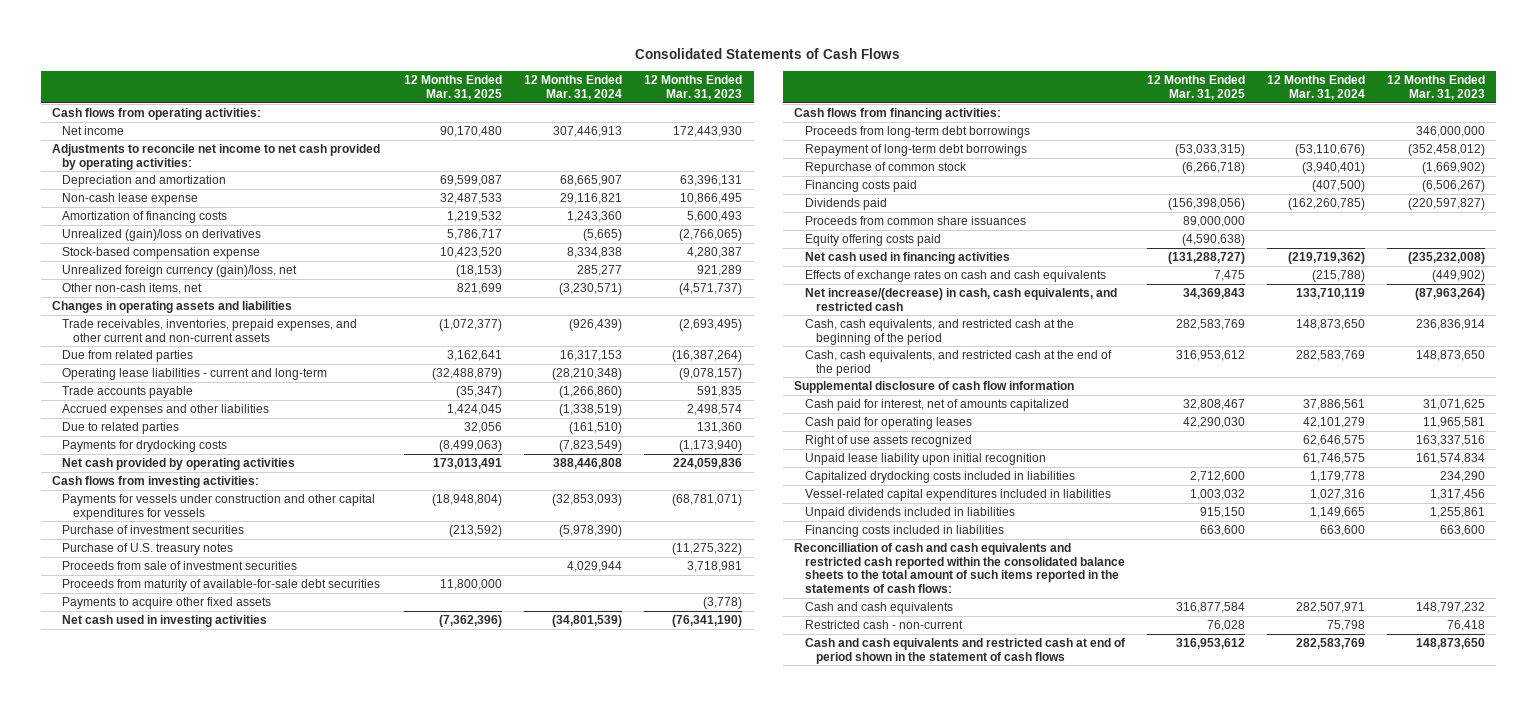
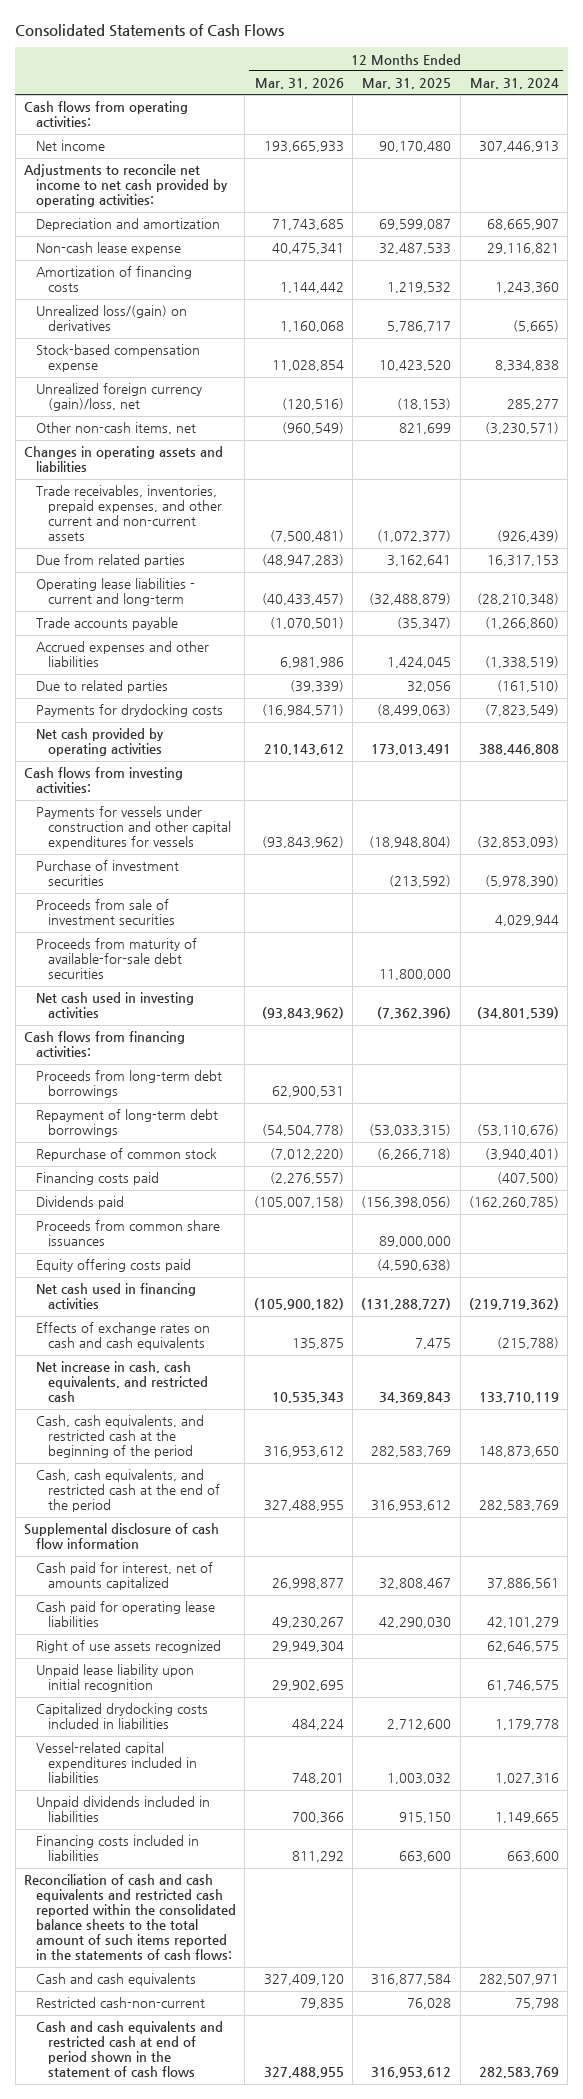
[644,75,743,100] 12 Months Ended Mar. 31, 2023 -> none
none -> [254,78,344,90] Mar. 31, 2026
[62,228,262,241] Unrealized (gain)/loss on derivatives -> [36,305,188,332] Unrealized loss/(gain) on derivatives
[62,542,234,555] Purchase of U.S. treasury notes -> none
[62,596,272,609] Payments to acquire other fixed assets -> none
[804,287,1117,311] Net increase/(decrease) in cash, cash equivalents, and restricted cash -> [36,1361,209,1403] Net increase in cash, cash equivalents, and restricted cash
[804,416,972,429] Cash paid for operating leases -> [36,1601,216,1628] Cash paid for operating lease liabilities
[794,542,1125,594] Reconcilliation of cash and cash equivalents and restricted cash reported within the consolidated balance sheets to the total amount of such items reported in the statements of cash flows: -> [24,1874,237,1961] Reconciliation of cash and cash equivalents and restricted cash reported within the consolidated balance sheets to the total amount of such items reported in the statements of cash flows:
[804,619,963,629] Restricted cash - non-current -> [36,1997,206,2009] Restricted cash-non-current

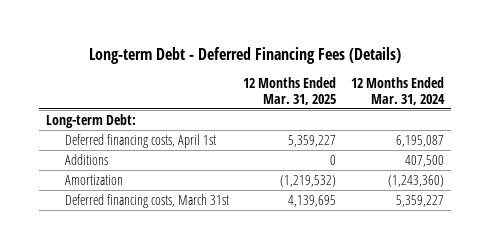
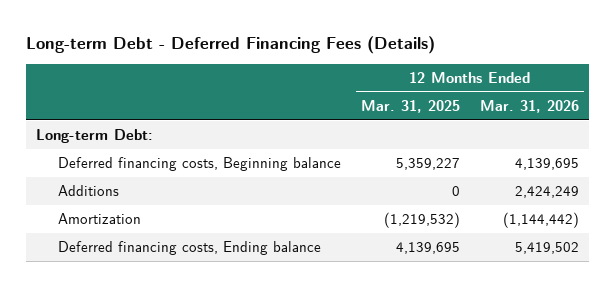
[350,76,445,105] 12 Months Ended Mar. 31, 2024 -> none
none -> [480,99,580,113] Mar. 31, 2026
[64,133,216,148] Deferred financing costs, April 1st -> [58,157,342,172] Deferred financing costs, Beginning balance
[64,193,229,208] Deferred financing costs, March 31st -> [58,241,322,256] Deferred financing costs, Ending balance

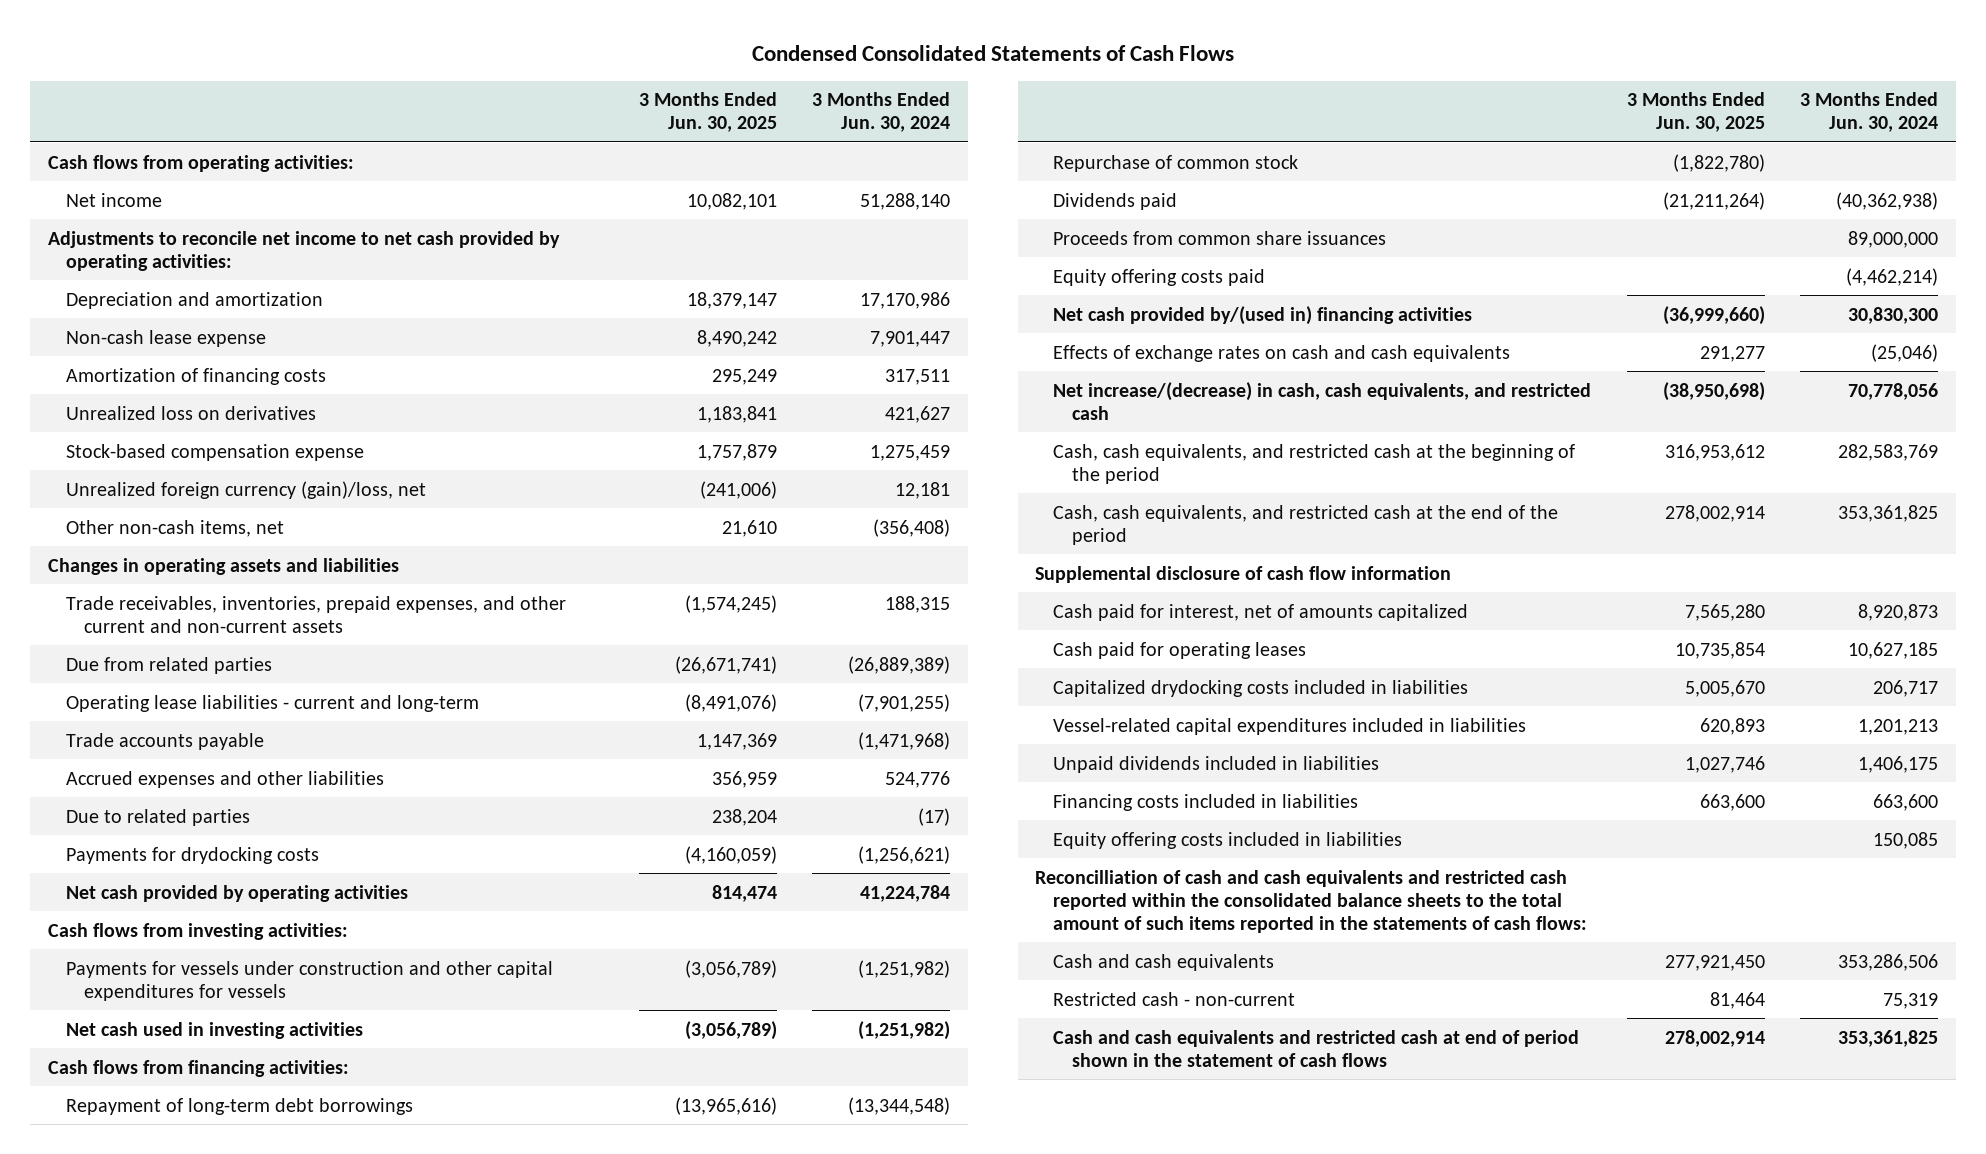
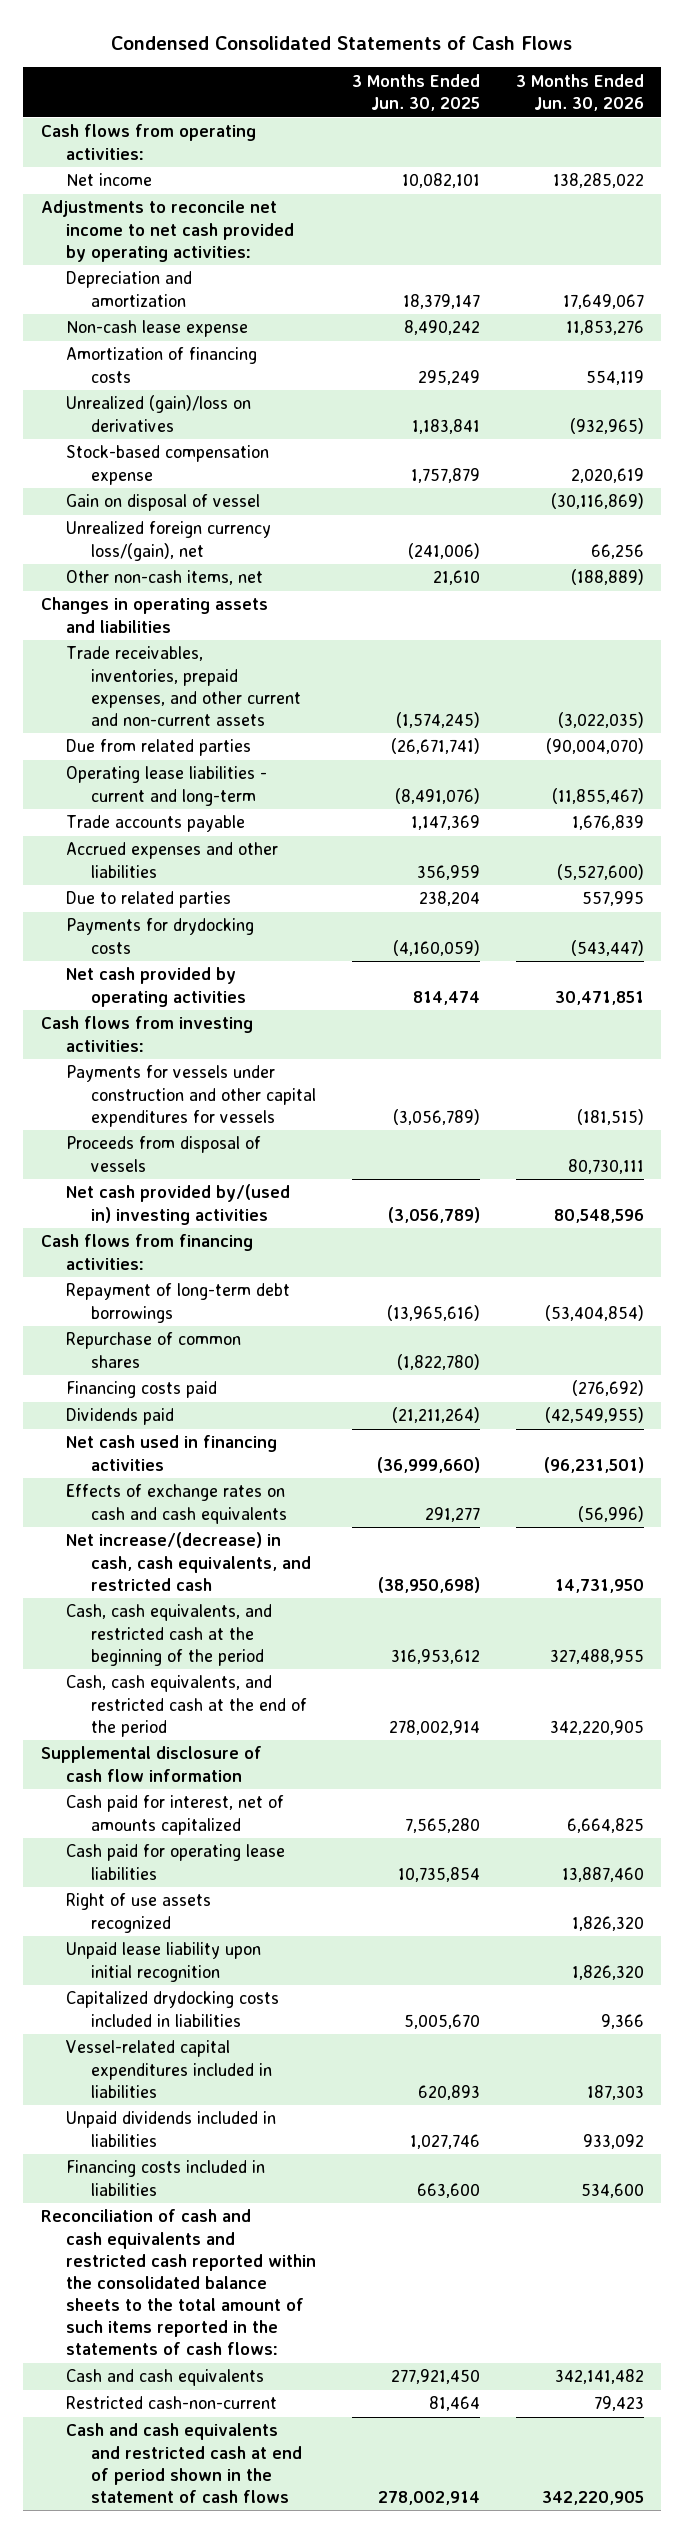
[812,92,951,133] 3 Months Ended Jun. 30, 2024 -> none
none -> [515,73,644,111] 3 Months Ended Jun. 30, 2026
[65,405,316,420] Unrealized loss on derivatives -> [65,395,251,432] Unrealized (gain)/loss on derivatives
none -> [65,494,260,512] Gain on disposal of vessel
[65,480,426,499] Unrealized foreign currency (gain)/loss, net -> [65,521,271,561] Unrealized foreign currency loss/(gain), net
none -> [65,1136,261,1172] Proceeds from disposal of vessels
[65,1021,363,1039] Net cash used in investing activities -> [65,1184,290,1225] Net cash provided by/(used in) investing activities
[1053,154,1299,172] Repurchase of common stock -> [65,1332,241,1368] Repurchase of common shares
none -> [65,1381,217,1399] Financing costs paid
[1053,230,1387,245] Proceeds from common share issuances -> none
[1053,268,1266,286] Equity offering costs paid -> none
[1053,305,1473,325] Net cash provided by/(used in) financing activities -> [65,1435,277,1471] Net cash used in financing activities
[1053,641,1307,659] Cash paid for operating leases -> [65,1844,285,1880] Cash paid for operating lease liabilities
none -> [65,1893,211,1933] Right of use assets recognized
none -> [65,1942,261,1982] Unpaid lease liability upon initial recognition
[1053,831,1403,849] Equity offering costs included in liabilities -> none
[1035,869,1588,933] Reconcilliation of cash and cash equivalents and restricted cash reported within the consolidated balance sheets to the total amount of such items reported in the statements of cash flows: -> [40,2209,316,2356] Reconciliation of cash and cash equivalents and restricted cash reported within the consolidated balance sheets to the total amount of such items reported in the statements of cash flows:
[1053,991,1296,1006] Restricted cash - non-current -> [65,2396,277,2410] Restricted cash-non-current

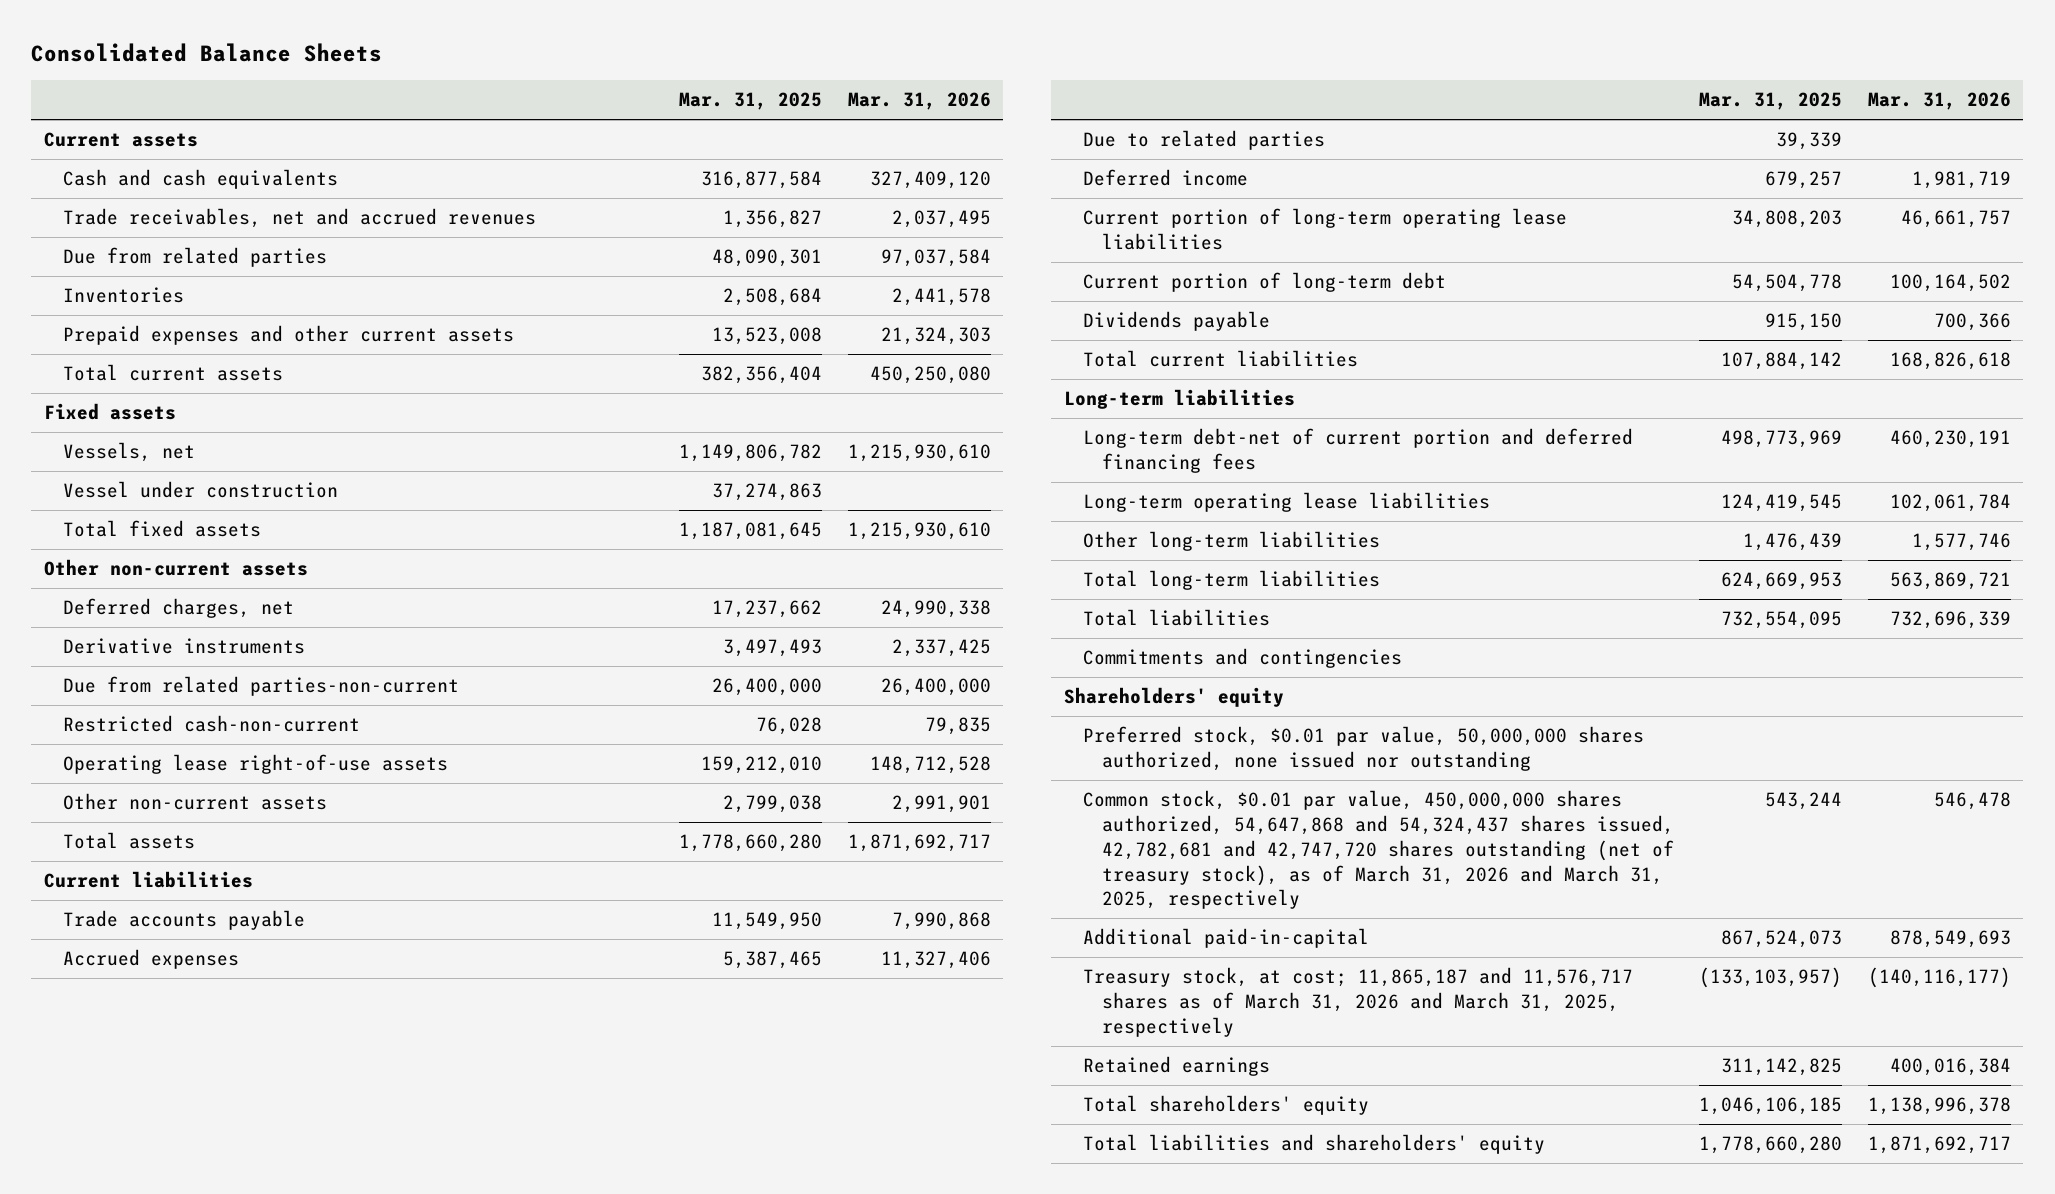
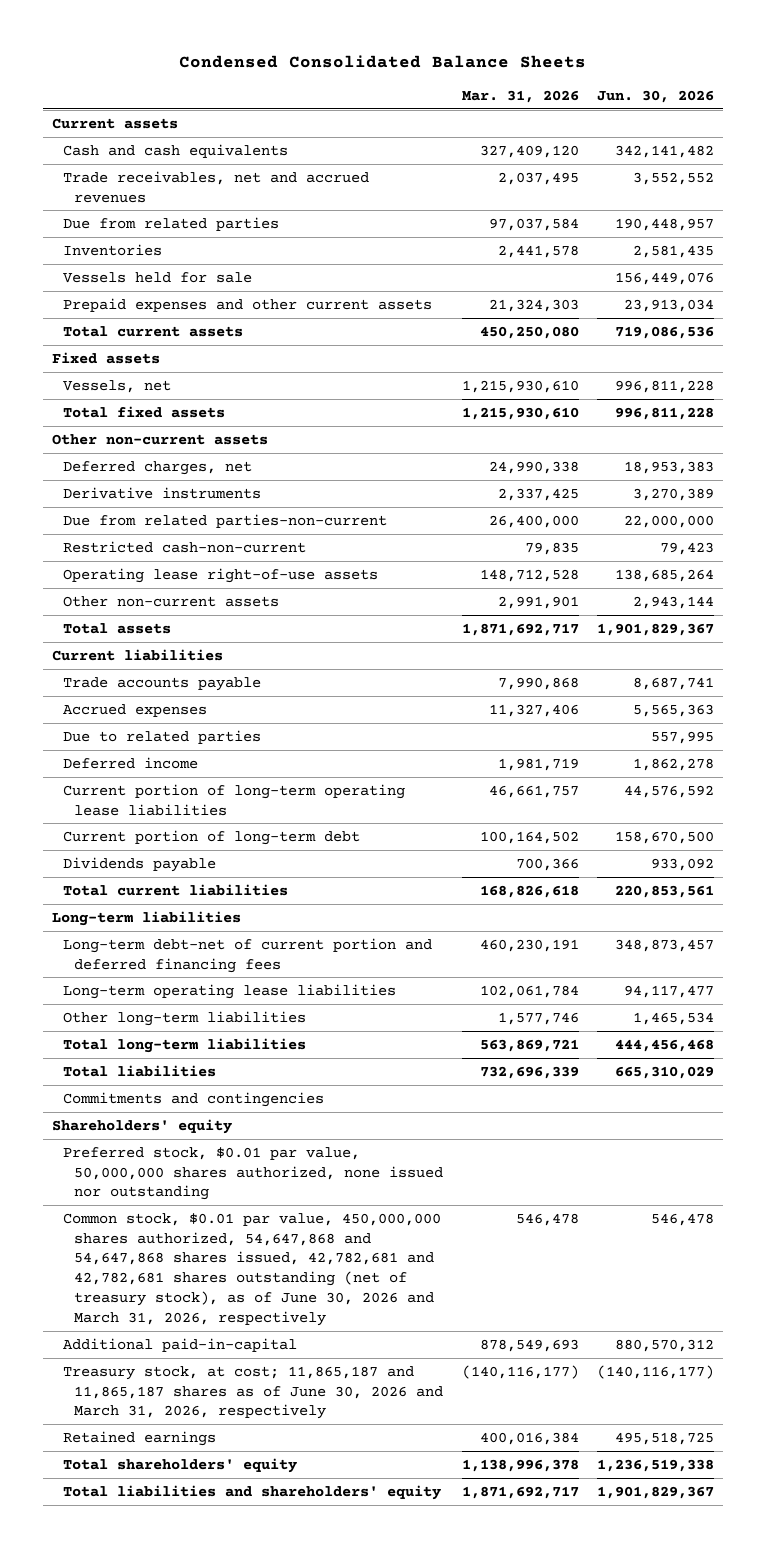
[31,42,383,62] Consolidated Balance Sheets -> [178,54,586,68] Condensed Consolidated Balance Sheets
[679,92,823,111] Mar. 31, 2025 -> none
none -> [596,89,714,103] Jun. 30, 2026
none -> [63,271,253,283] Vessels held for sale
[62,481,338,499] Vessel under construction -> none
[1082,790,1674,910] Common stock, $0.01 par value, 450,000,000 shares authorized, 54,647,868 and 54,324,437 shares issued, 42,782,681 and 42,747,720 shares outstanding (net of treasury stock), as of March 31, 2026 and March 31, 2025, respectively -> [63,1212,442,1326] Common stock, $0.01 par value, 450,000,000 shares authorized, 54,647,868 and 54,647,868 shares issued, 42,782,681 and 42,782,681 shares outstanding (net of treasury stock), as of June 30, 2026 and March 31, 2026, respectively
[1082,967,1633,1037] Treasury stock, at cost; 11,865,187 and 11,576,717 shares as of March 31, 2026 and March 31, 2025, respectively -> [63,1365,444,1420] Treasury stock, at cost; 11,865,187 and 11,865,187 shares as of June 30, 2026 and March 31, 2026, respectively

